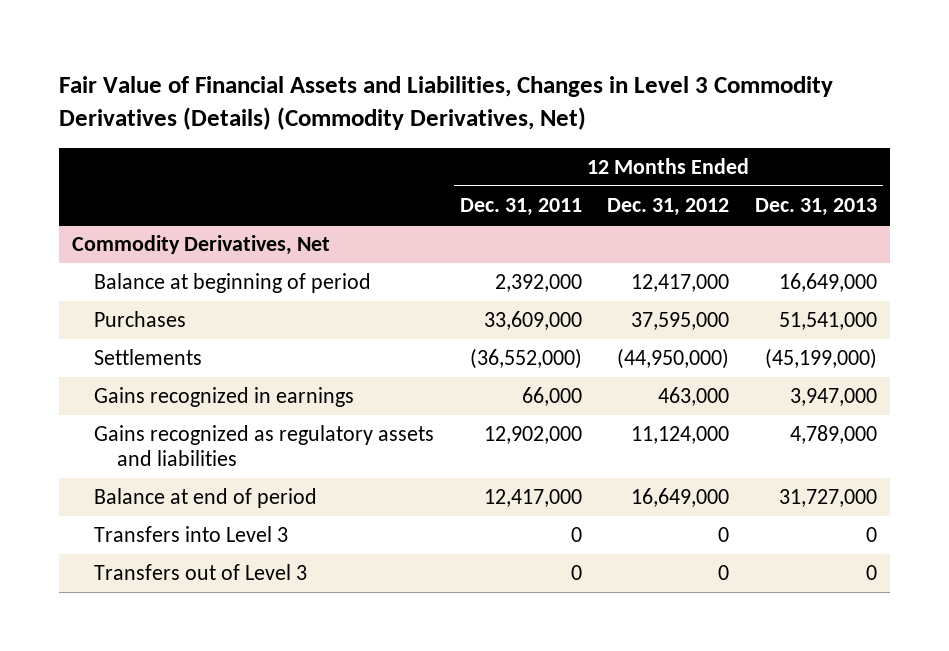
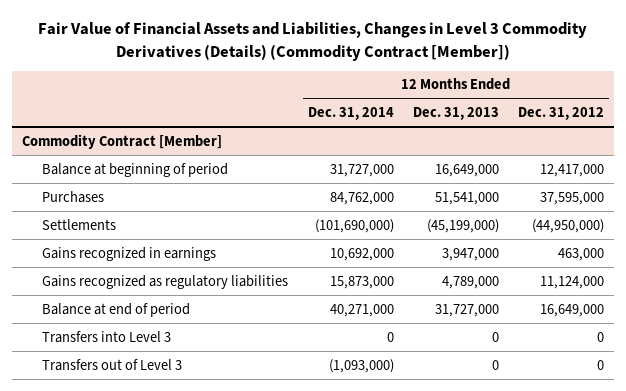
[59,75,834,130] Fair Value of Financial Assets and Liabilities, Changes in Level 3 Commodity Derivatives (Details) (Commodity Derivatives, Net) -> [38,22,588,61] Fair Value of Financial Assets and Liabilities, Changes in Level 3 Commodity Derivatives (Details) (Commodity Contract [Member])
[459,197,582,216] Dec. 31, 2011 -> none
none -> [307,107,394,121] Dec. 31, 2014
[71,235,330,256] Commodity Derivatives, Net -> none
none -> [21,133,222,149] Commodity Contract [Member]
[94,425,435,466] Gains recognized as regulatory assets and liabilities -> [42,274,289,289] Gains recognized as regulatory liabilities

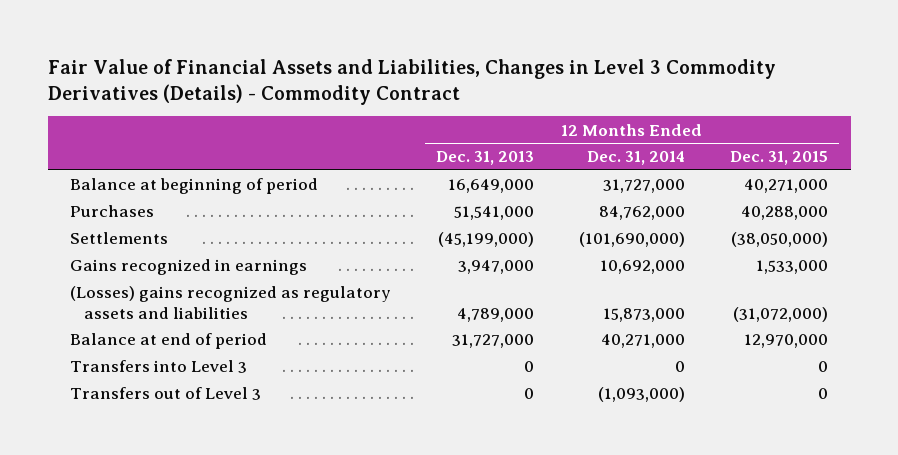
[38,22,588,61] Fair Value of Financial Assets and Liabilities, Changes in Level 3 Commodity Derivatives (Details) (Commodity Contract [Member]) -> [47,58,776,105] Fair Value of Financial Assets and Liabilities, Changes in Level 3 Commodity Derivatives (Details) - Commodity Contract
[518,107,605,121] Dec. 31, 2012 -> none
none -> [730,151,829,166] Dec. 31, 2015
[21,133,222,149] Commodity Contract [Member] -> none
[42,274,289,289] Gains recognized as regulatory liabilities -> [70,286,392,319] (Losses) gains recognized as regulatory assets and liabilities

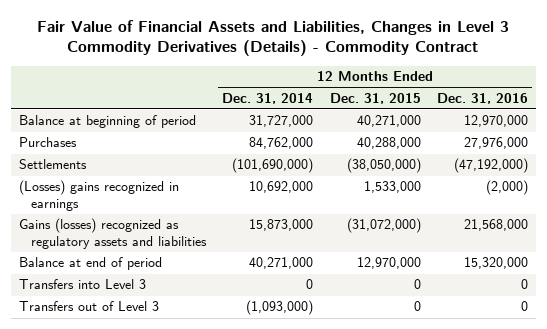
[436,151,535,166] Dec. 31, 2013 -> none
none -> [436,92,528,104] Dec. 31, 2016
[70,259,308,276] Gains recognized in earnings -> [18,180,179,212] (Losses) gains recognized in earnings
[70,286,392,319] (Losses) gains recognized as regulatory assets and liabilities -> [18,218,207,250] Gains (losses) recognized as regulatory assets and liabilities

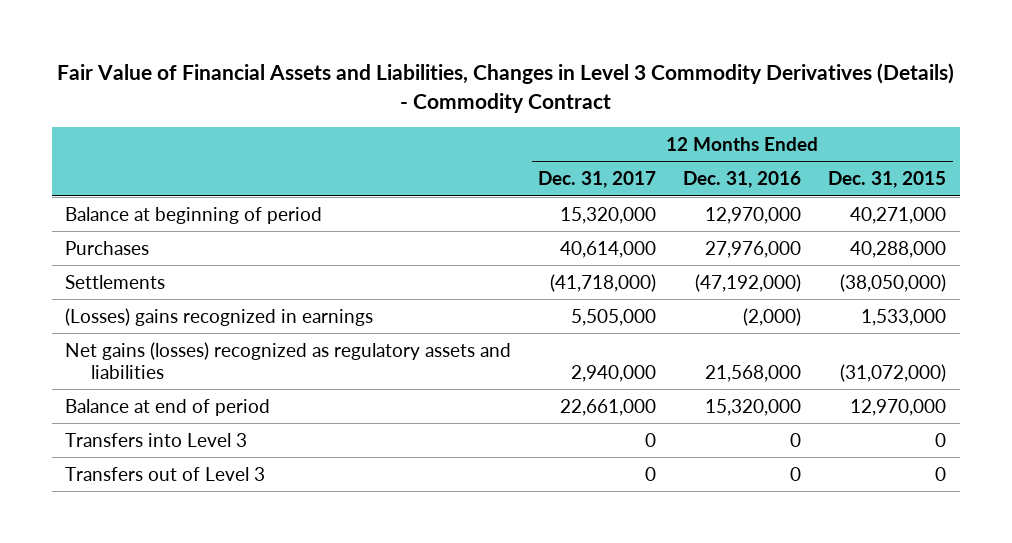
[222,92,314,104] Dec. 31, 2014 -> none
none -> [538,171,657,189] Dec. 31, 2017
[18,218,207,250] Gains (losses) recognized as regulatory assets and liabilities -> [65,341,512,379] Net gains (losses) recognized as regulatory assets and liabilities

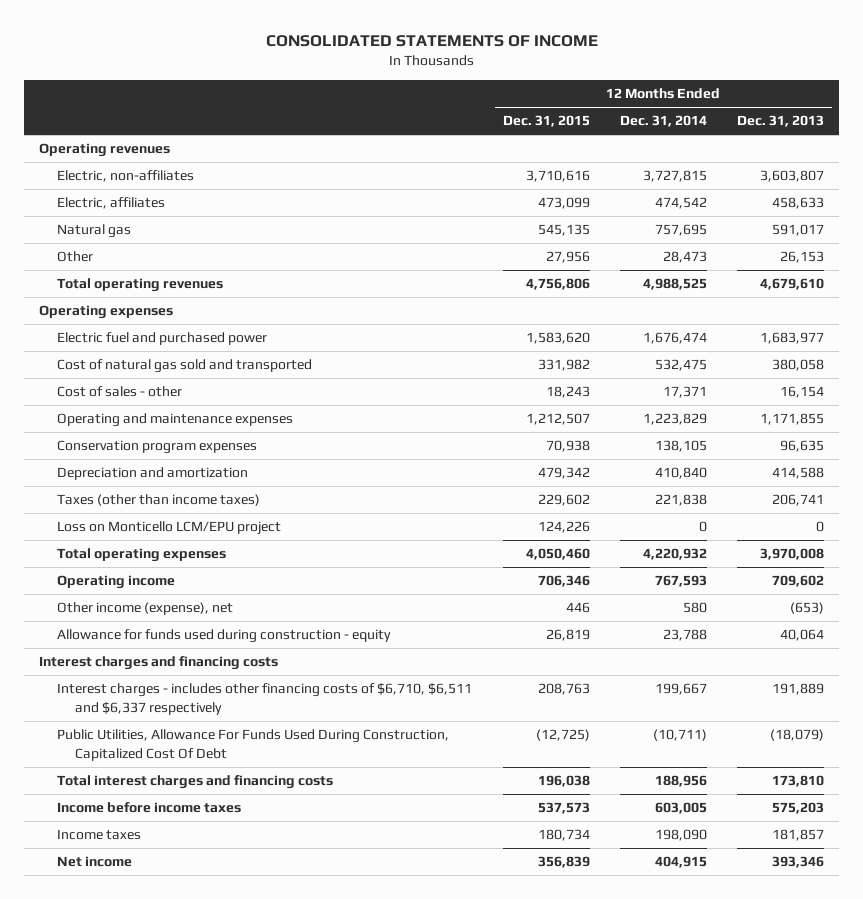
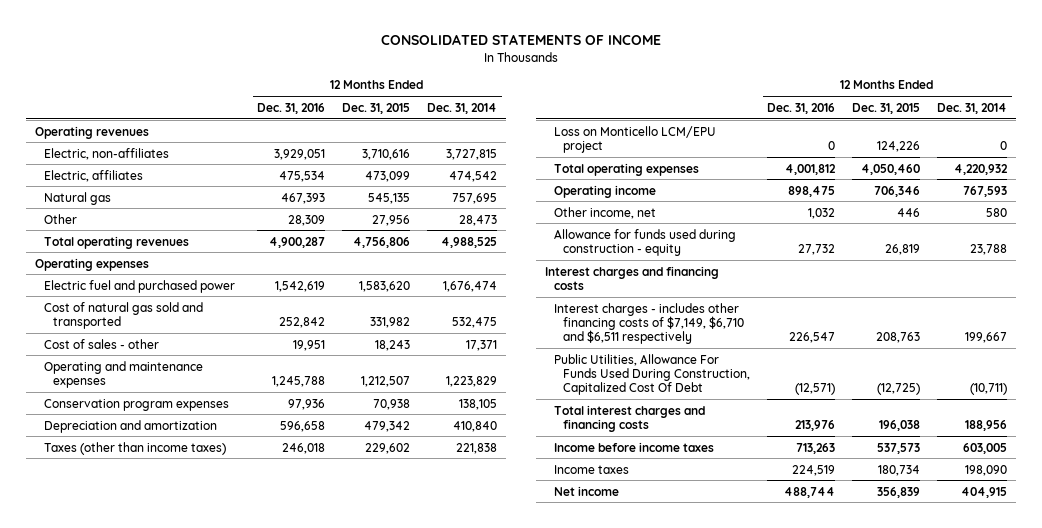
[737,115,825,128] Dec. 31, 2013 -> none
none -> [257,102,326,114] Dec. 31, 2016
[57,602,234,616] Other income (expense), net -> [553,206,656,219] Other income, net
[57,683,473,715] Interest charges - includes other financing costs of $6,710, $6,511 and $6,337 respectively -> [553,302,744,345] Interest charges - includes other financing costs of $7,149, $6,710 and $6,511 respectively

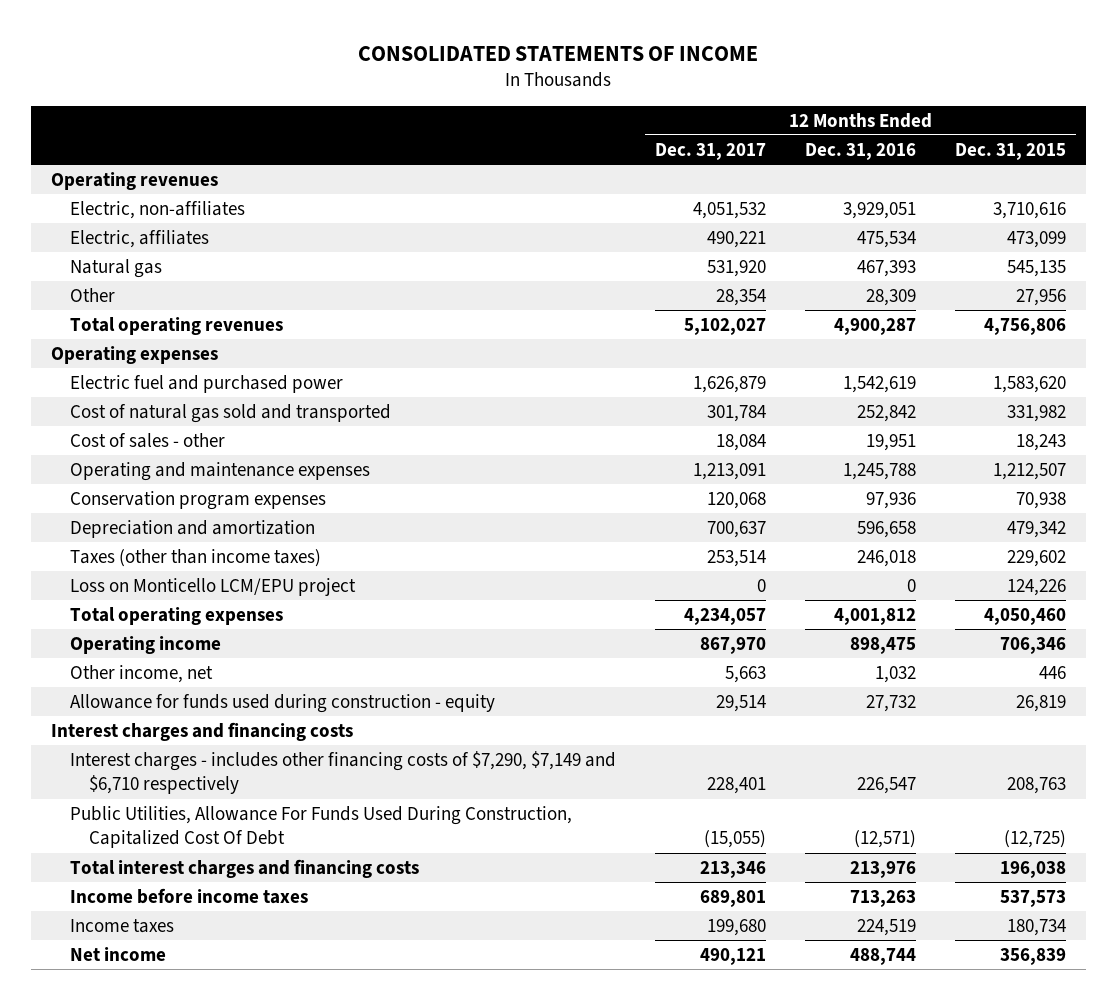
[427,102,498,114] Dec. 31, 2014 -> none
none -> [655,143,767,161] Dec. 31, 2017
[553,302,744,345] Interest charges - includes other financing costs of $7,149, $6,710 and $6,511 respectively -> [70,751,617,795] Interest charges - includes other financing costs of $7,290, $7,149 and $6,710 respectively

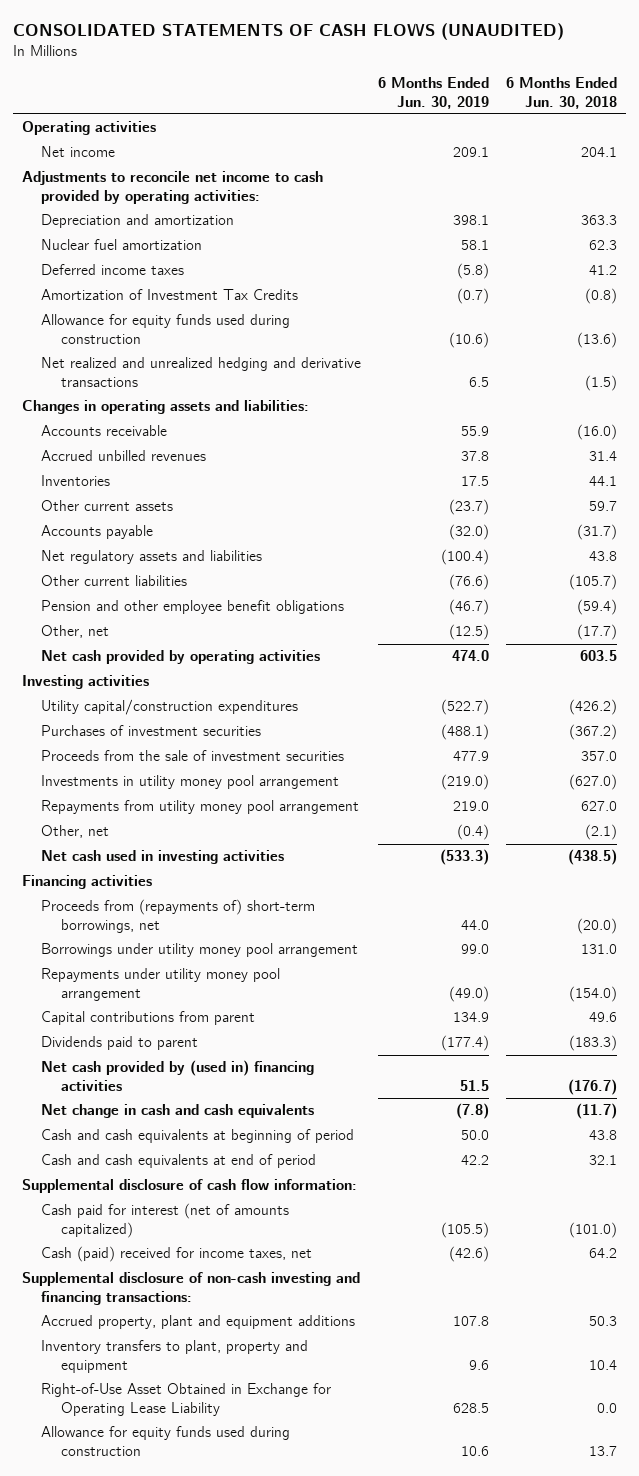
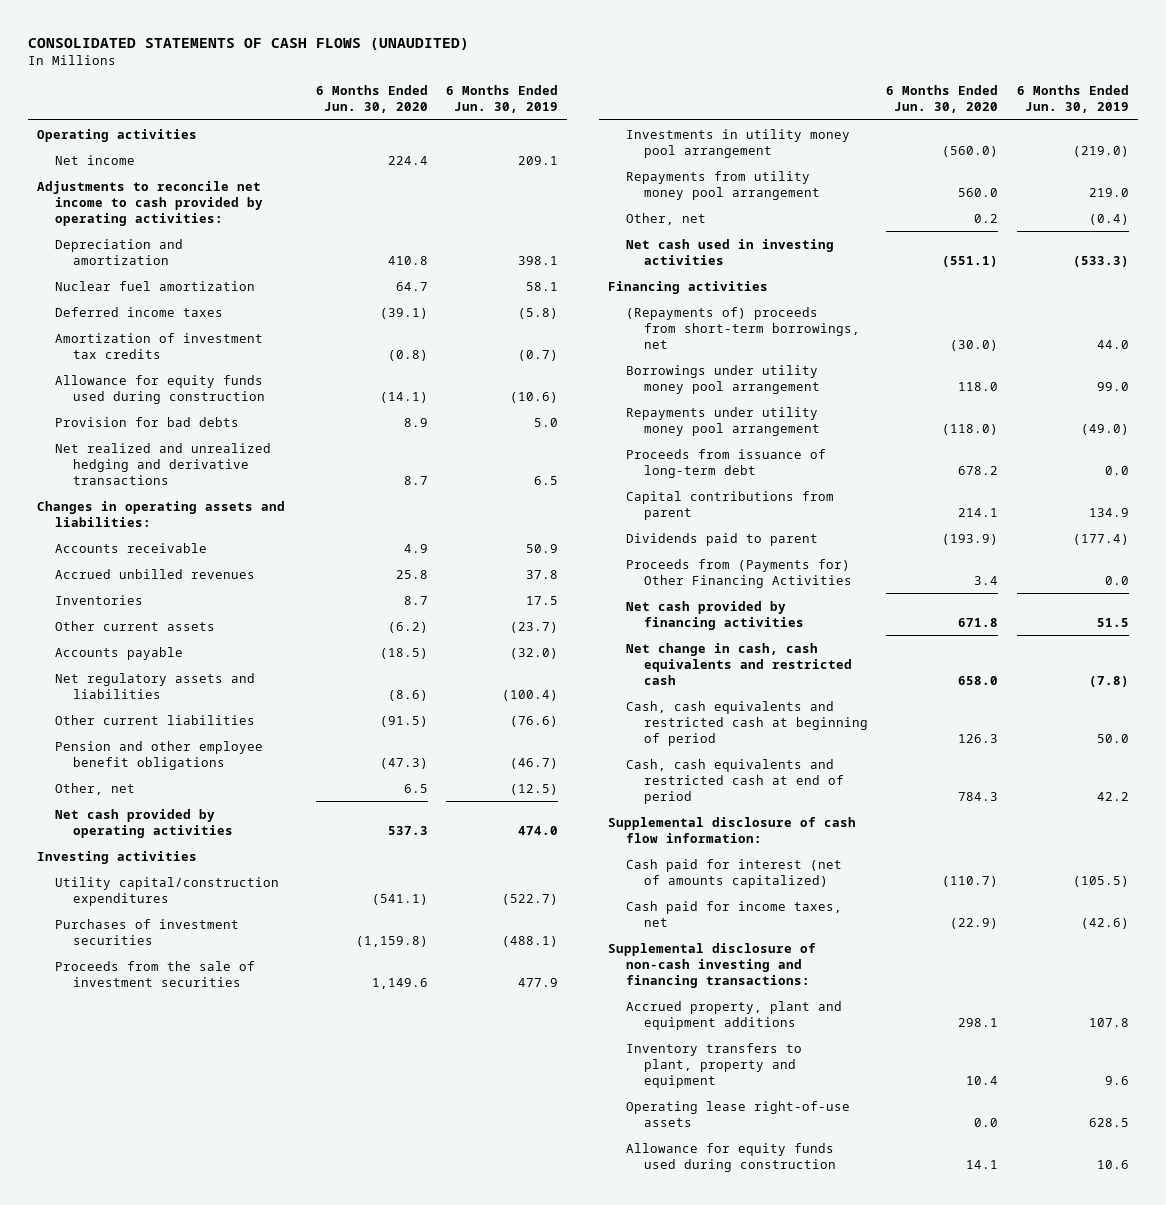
[506,76,618,109] 6 Months Ended Jun. 30, 2018 -> none
none -> [315,85,428,114] 6 Months Ended Jun. 30, 2020
[41,289,299,301] Amortization of Investment Tax Credits -> [55,332,264,359] Amortization of investment tax credits
none -> [55,416,240,427] Provision for bad debts
[461,426,490,437] 55.9 -> [526,543,559,553] 50.9
[41,899,316,934] Proceeds from (repayments of) short-term borrowings, net -> [625,306,860,349] (Repayments of) proceeds from short-term borrowings, net
none -> [625,448,826,478] Proceeds from issuance of long-term debt
none -> [625,558,852,588] Proceeds from (Payments for) Other Financing Activities
[41,1060,315,1092] Net cash provided by (used in) financing activities -> [625,600,804,630] Net cash provided by financing activities
[41,1104,315,1119] Net change in cash and cash equivalents -> [625,642,852,685] Net change in cash, cash equivalents and restricted cash
[41,1129,355,1144] Cash and cash equivalents at beginning of period -> [625,700,868,746] Cash, cash equivalents and restricted cash at beginning of period
[41,1154,317,1169] Cash and cash equivalents at end of period -> [625,758,844,804] Cash, cash equivalents and restricted cash at end of period
[41,1246,313,1263] Cash (paid) received for income taxes, net -> [625,900,842,927] Cash paid for income taxes, net
[41,1383,332,1417] Right-of-Use Asset Obtained in Exchange for Operating Lease Liability -> [625,1100,850,1127] Operating lease right-of-use assets

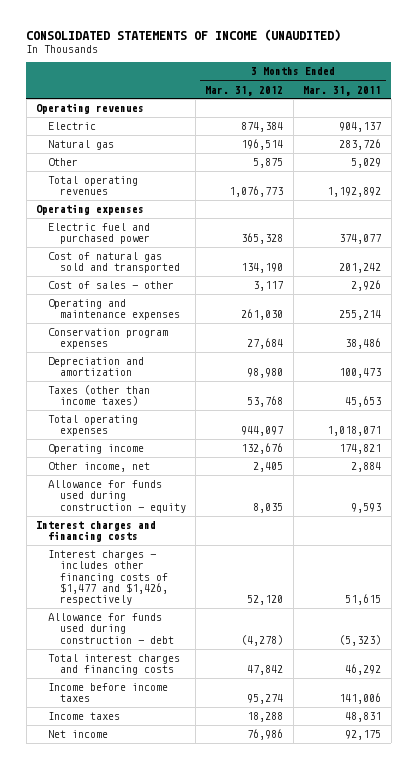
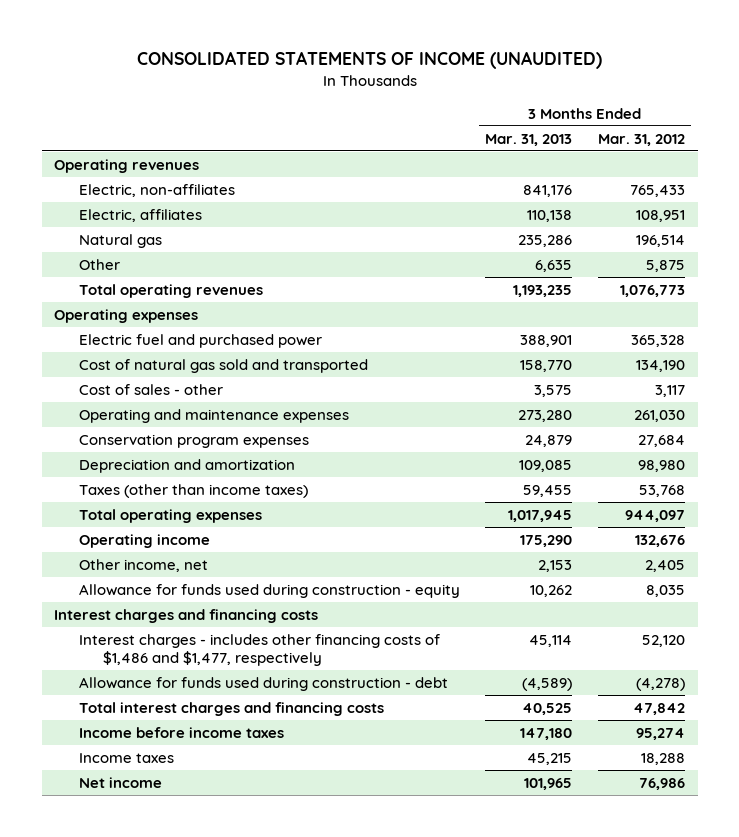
[303,85,382,96] Mar. 31, 2011 -> none
none -> [485,133,573,146] Mar. 31, 2013
[47,122,96,131] Electric -> [78,183,235,197] Electric, non-affiliates
[241,122,284,133] 874,384 -> [629,184,685,197] 765,433
none -> [78,208,202,222] Electric, affiliates
[47,550,168,605] Interest charges - includes other financing costs of $1,477 and $1,426, respectively -> [78,633,440,667] Interest charges - includes other financing costs of $1,486 and $1,477, respectively

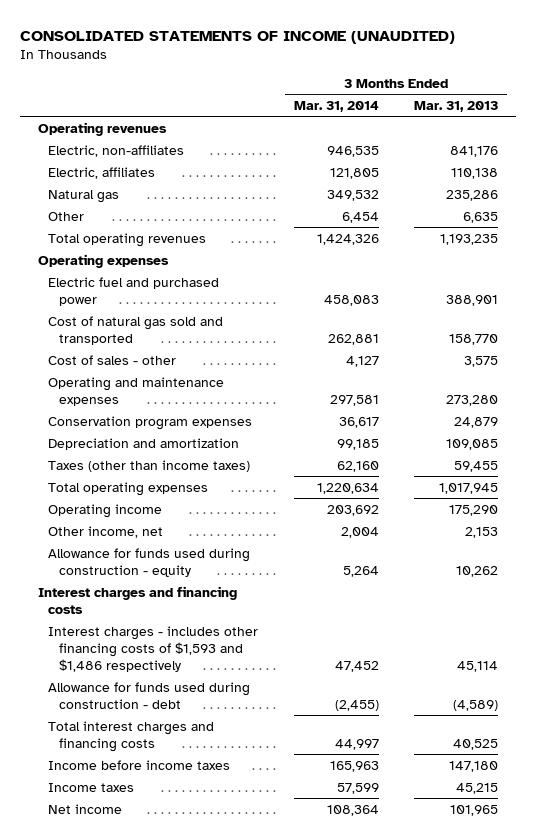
[597,133,685,146] Mar. 31, 2012 -> none
none -> [293,101,379,113] Mar. 31, 2014
[78,633,440,667] Interest charges - includes other financing costs of $1,486 and $1,477, respectively -> [48,625,259,672] Interest charges - includes other financing costs of $1,593 and $1,486 respectively

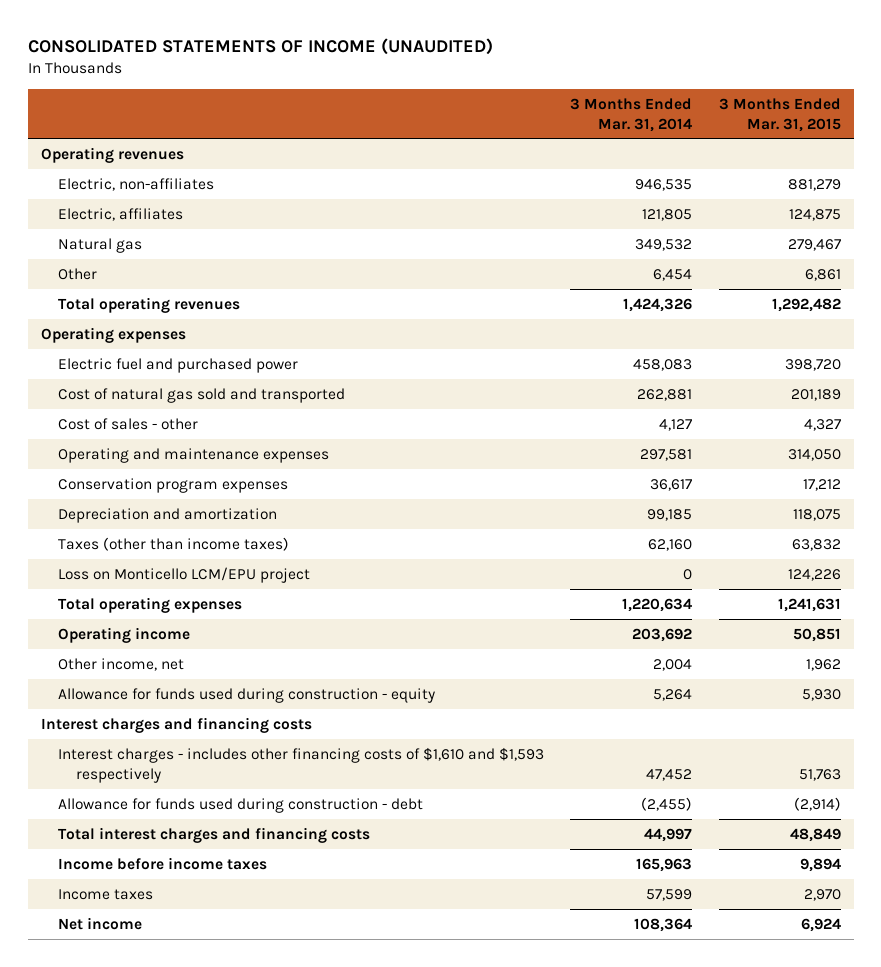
[414,101,499,113] Mar. 31, 2013 -> none
none -> [718,97,841,132] 3 Months Ended Mar. 31, 2015
none -> [58,566,311,583] Loss on Monticello LCM/EPU project
[48,625,259,672] Interest charges - includes other financing costs of $1,593 and $1,486 respectively -> [58,746,545,783] Interest charges - includes other financing costs of $1,610 and $1,593 respectively

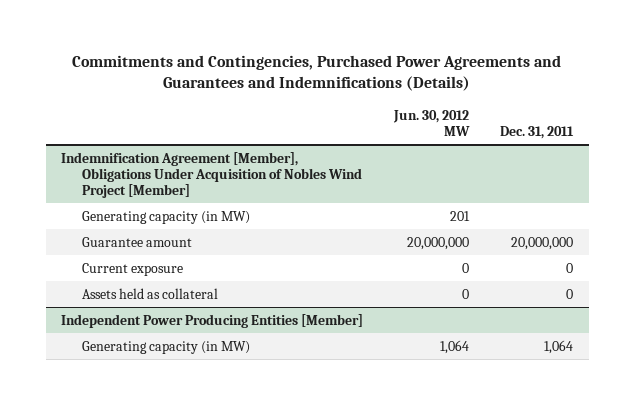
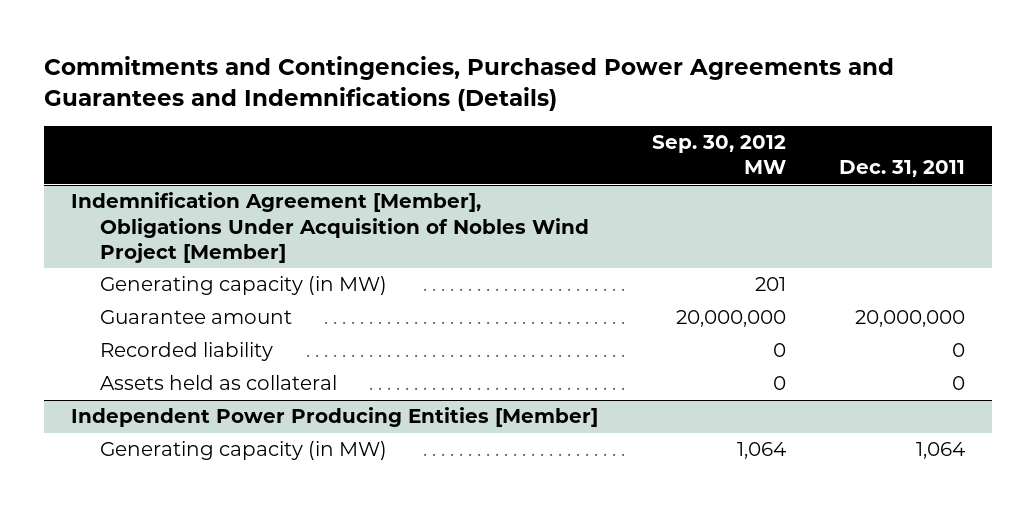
[393,109,471,136] Jun. 30, 2012 MW -> none
none -> [651,134,786,175] Sep. 30, 2012 MW
[82,262,184,276] Current exposure -> [100,342,274,362] Recorded liability

